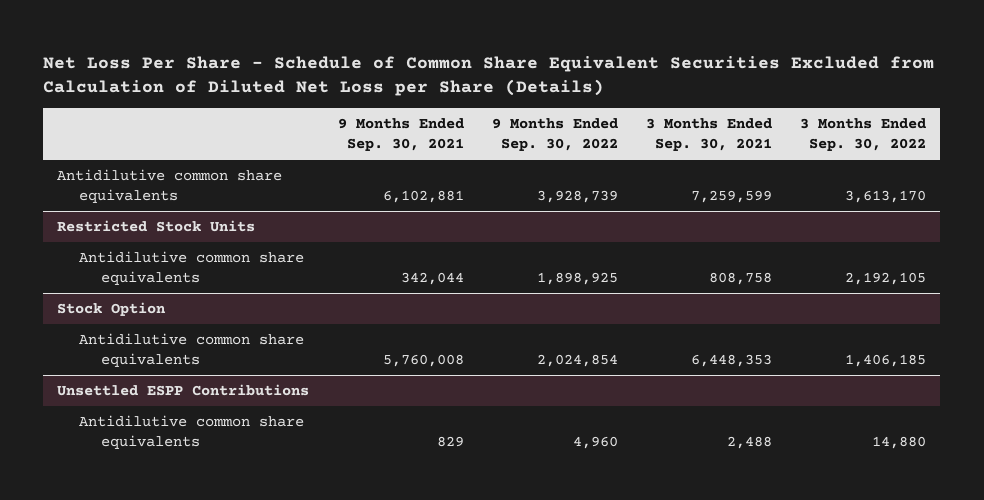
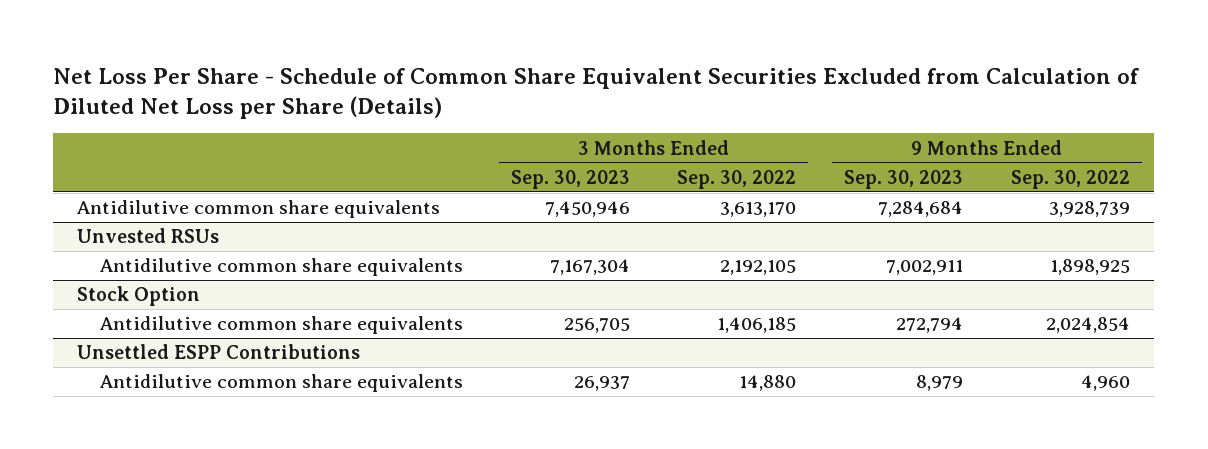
[337,117,464,152] 9 Months Ended Sep. 30, 2021 -> none
[646,117,773,152] 3 Months Ended Sep. 30, 2021 -> none
none -> [510,169,630,189] Sep. 30, 2023
none -> [844,169,964,189] Sep. 30, 2023
[57,220,256,233] Restricted Stock Units -> [77,228,220,244] Unvested RSUs

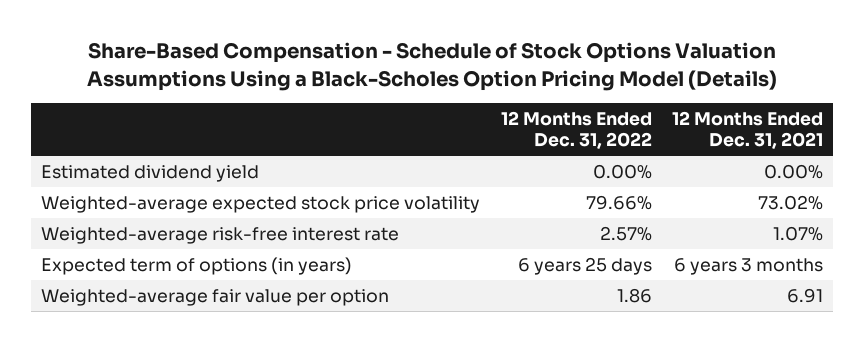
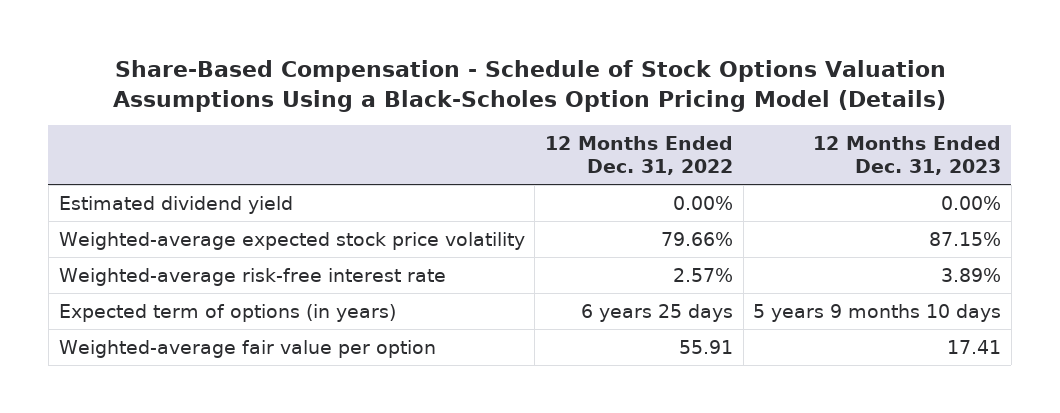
[671,110,823,150] 12 Months Ended Dec. 31, 2021 -> none
none -> [813,136,1002,175] 12 Months Ended Dec. 31, 2023
[616,287,652,303] 1.86 -> [678,339,733,354] 55.91

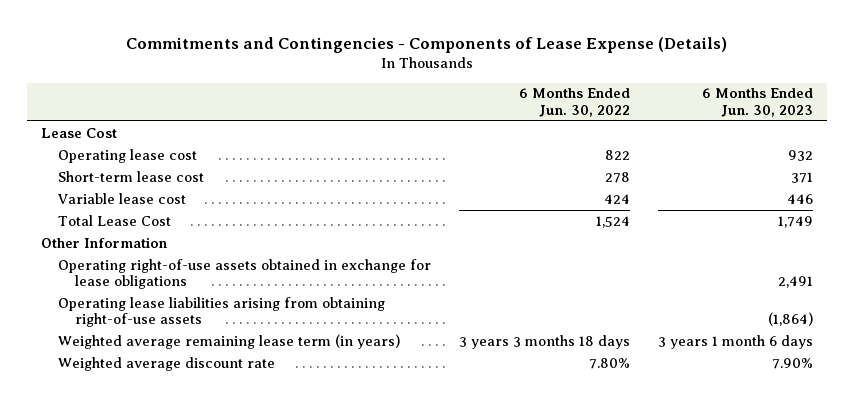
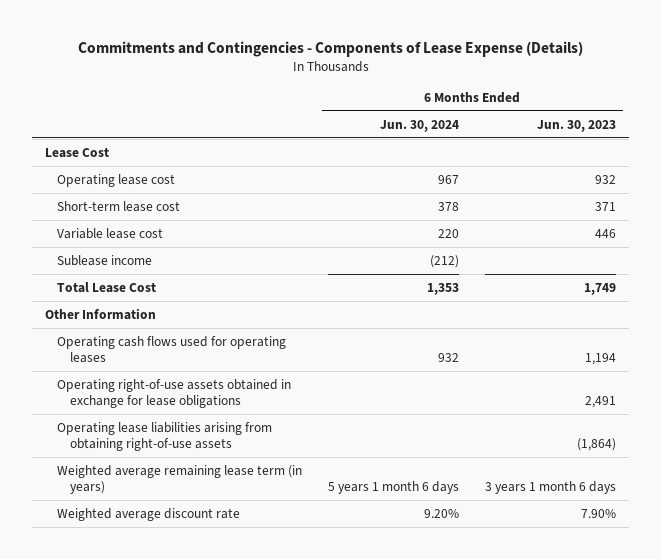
[518,88,630,117] 6 Months Ended Jun. 30, 2022 -> none
none -> [380,119,460,132] Jun. 30, 2024
none -> [57,254,153,266] Sublease income
none -> [57,335,287,363] Operating cash flows used for operating leases

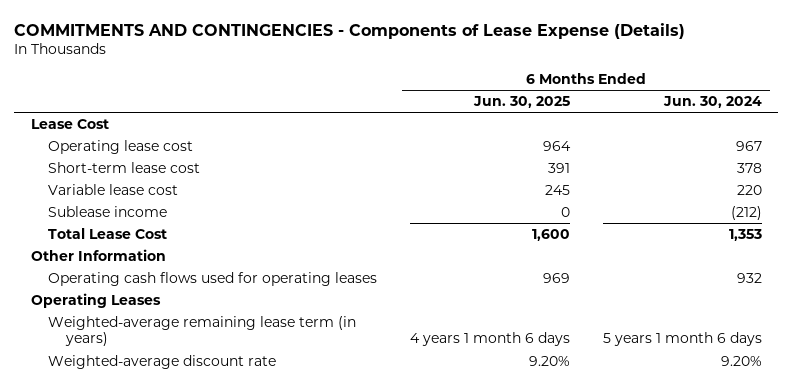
[77,40,583,57] Commitments and Contingencies - Components of Lease Expense (Details) -> [14,22,686,39] COMMITMENTS AND CONTINGENCIES - Components of Lease Expense (Details)
[537,119,617,132] Jun. 30, 2023 -> none
none -> [472,95,570,108] Jun. 30, 2025
[57,378,292,408] Operating right-of-use assets obtained in exchange for lease obligations -> none
[57,421,273,451] Operating lease liabilities arising from obtaining right-of-use assets -> none
none -> [30,292,161,308] Operating Leases
[57,464,303,494] Weighted average remaining lease term (in years) -> [48,315,357,347] Weighted-average remaining lease term (in years)
[57,507,241,521] Weighted average discount rate -> [48,354,277,369] Weighted-average discount rate

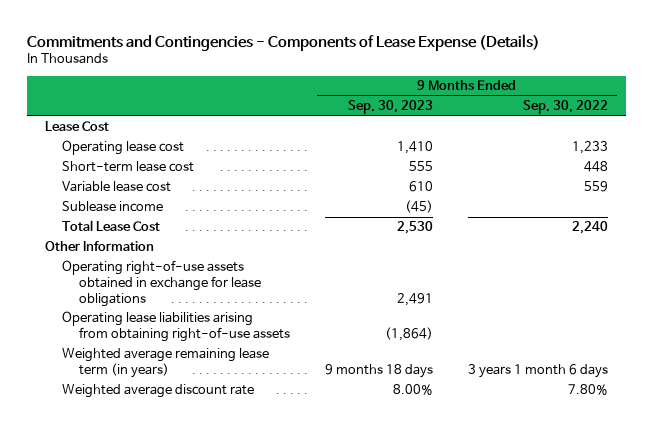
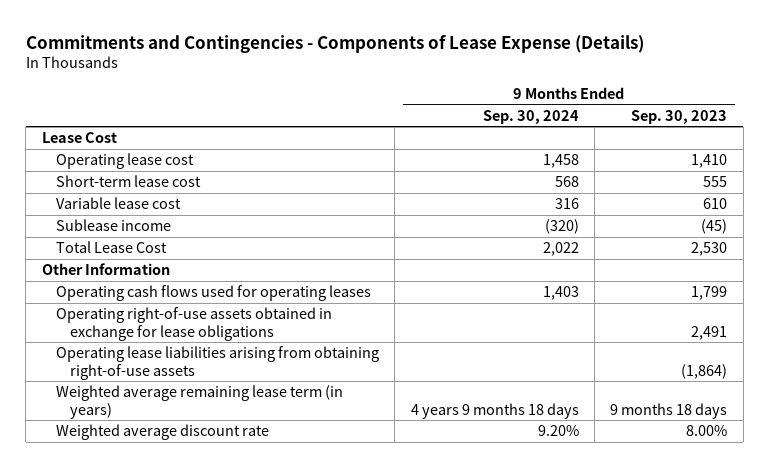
[523,100,609,115] Sep. 30, 2022 -> none
none -> [482,110,579,125] Sep. 30, 2024
none -> [55,285,371,302] Operating cash flows used for operating leases

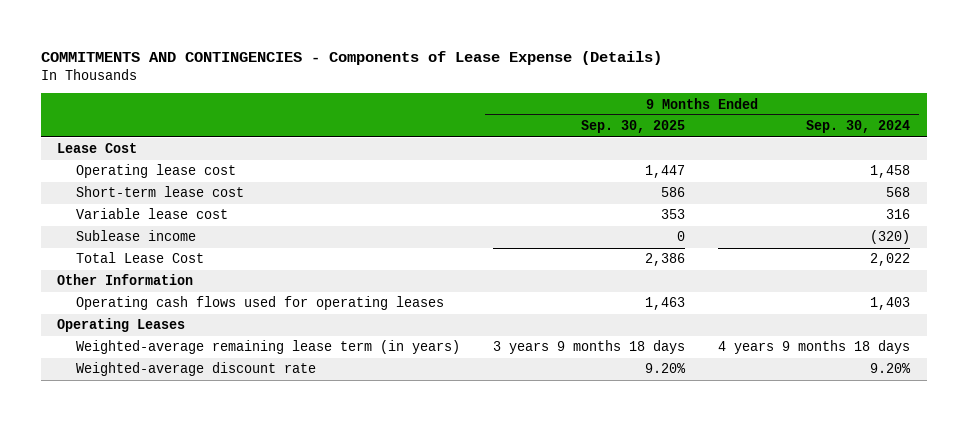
[25,34,644,53] Commitments and Contingencies - Components of Lease Expense (Details) -> [40,50,662,65] COMMITMENTS AND CONTINGENCIES - Components of Lease Expense (Details)
[631,110,728,125] Sep. 30, 2023 -> none
none -> [581,120,686,134] Sep. 30, 2025
[55,307,332,341] Operating right-of-use assets obtained in exchange for lease obligations -> none
[55,346,379,380] Operating lease liabilities arising from obtaining right-of-use assets -> none
none -> [57,318,186,333] Operating Leases
[55,385,343,419] Weighted average remaining lease term (in years) -> [76,340,461,355] Weighted-average remaining lease term (in years)
[55,424,269,441] Weighted average discount rate -> [76,362,317,377] Weighted-average discount rate

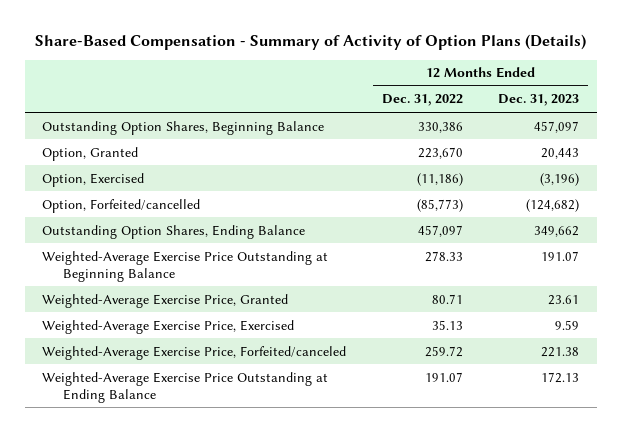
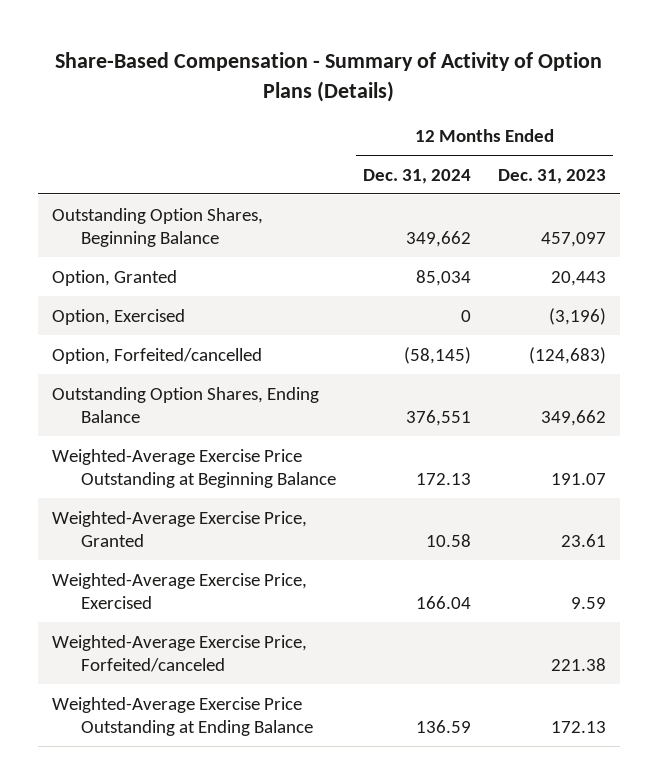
[381,94,463,107] Dec. 31, 2022 -> none
none -> [363,168,472,184] Dec. 31, 2024
[526,198,580,212] (124,682) -> [529,346,607,364] (124,683)

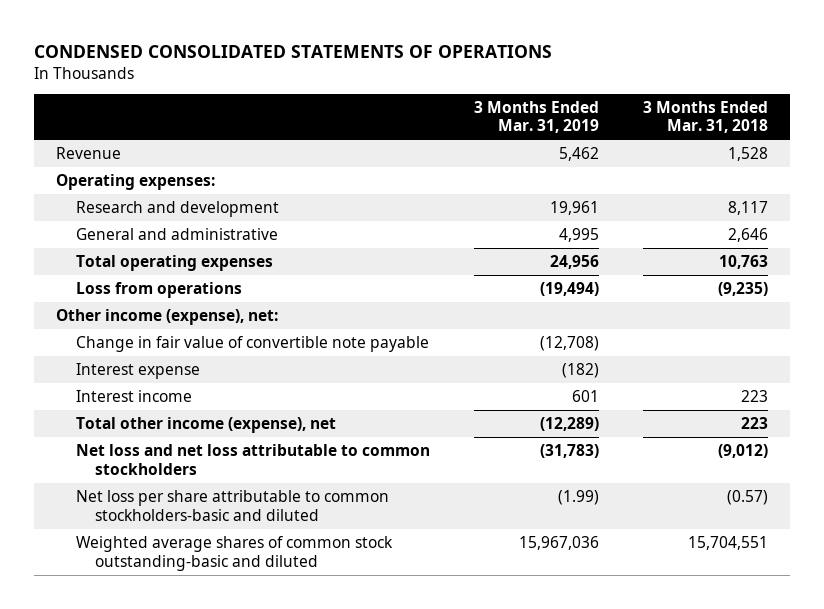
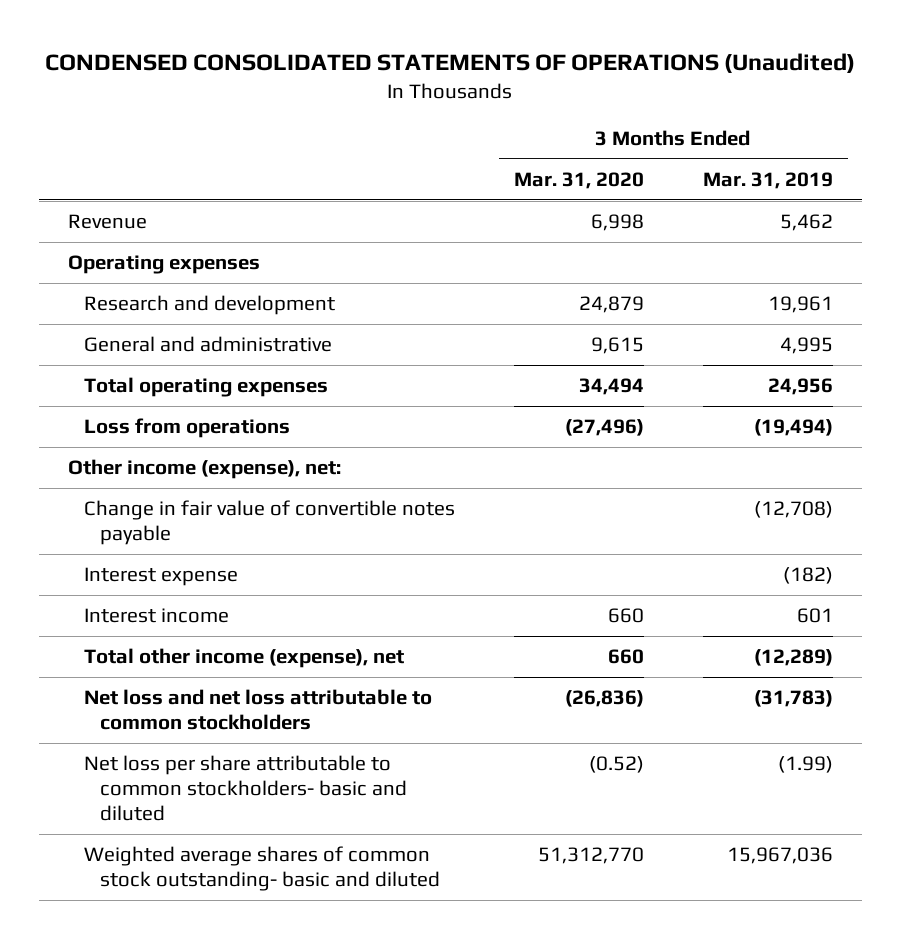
[34,45,553,59] CONDENSED CONSOLIDATED STATEMENTS OF OPERATIONS -> [45,53,856,74] CONDENSED CONSOLIDATED STATEMENTS OF OPERATIONS (Unaudited)
[642,100,768,134] 3 Months Ended Mar. 31, 2018 -> none
none -> [513,171,644,189] Mar. 31, 2020
[56,173,216,190] Operating expenses: -> [67,255,260,275] Operating expenses
[75,335,429,352] Change in fair value of convertible note payable -> [84,500,456,546] Change in fair value of convertible notes payable
[75,489,389,521] Net loss per share attributable to common stockholders-basic and diluted -> [84,755,408,822] Net loss per share attributable to common stockholders- basic and diluted
[75,535,393,571] Weighted average shares of common stock outstanding-basic and diluted -> [84,846,441,892] Weighted average shares of common stock outstanding- basic and diluted

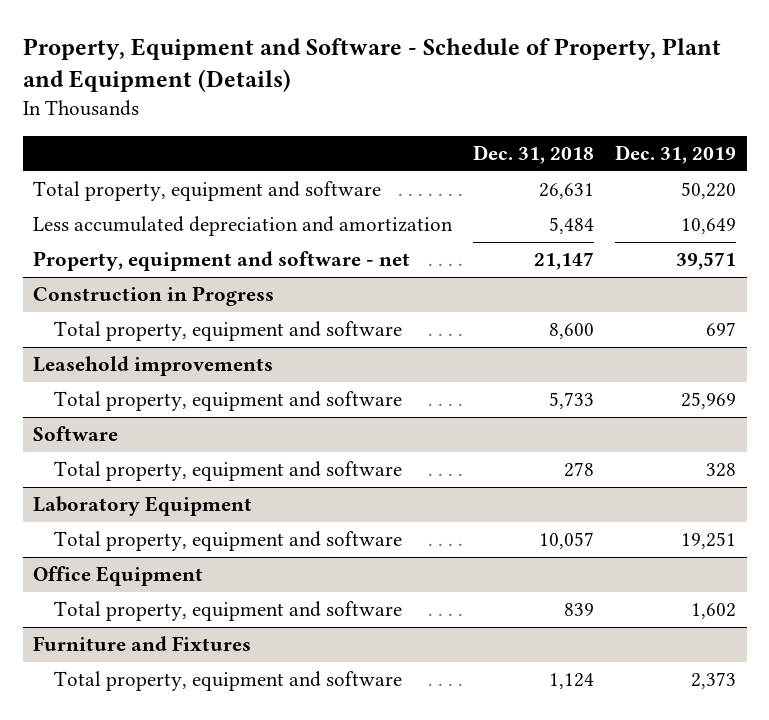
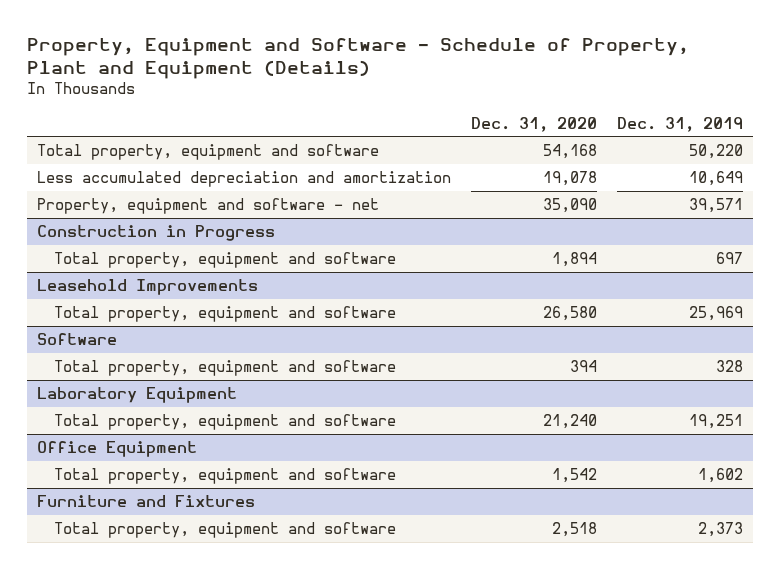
[473,145,595,165] Dec. 31, 2018 -> none
none -> [470,116,597,132] Dec. 31, 2020
[33,356,274,377] Leasehold improvements -> [37,279,259,296] Leasehold Improvements

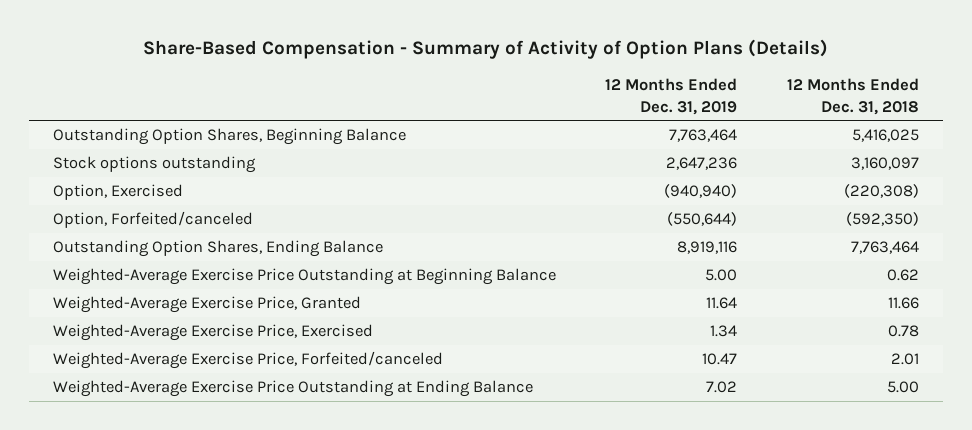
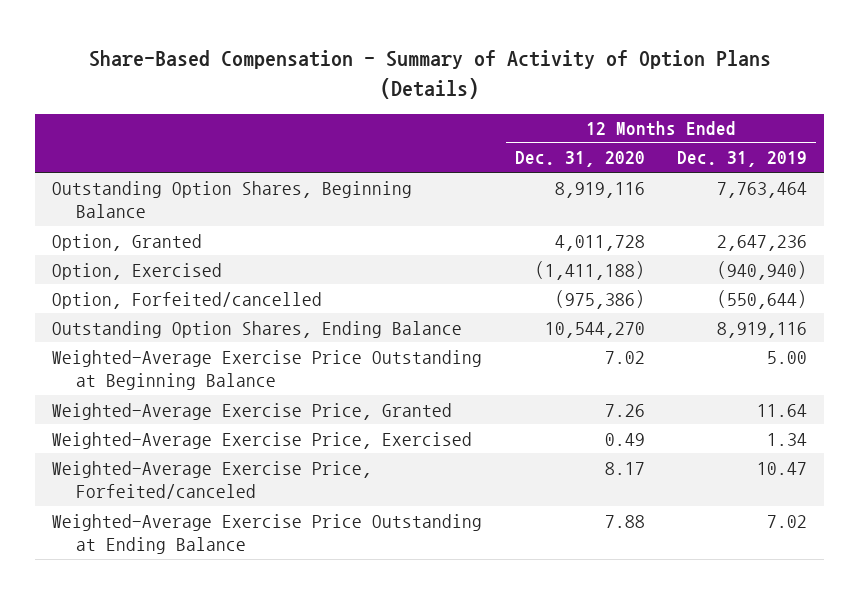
[786,78,919,115] 12 Months Ended Dec. 31, 2018 -> none
none -> [514,151,645,168] Dec. 31, 2020
[53,156,257,174] Stock options outstanding -> [51,233,202,251] Option, Granted
[53,211,254,229] Option, Forfeited/canceled -> [51,291,322,309] Option, Forfeited/cancelled

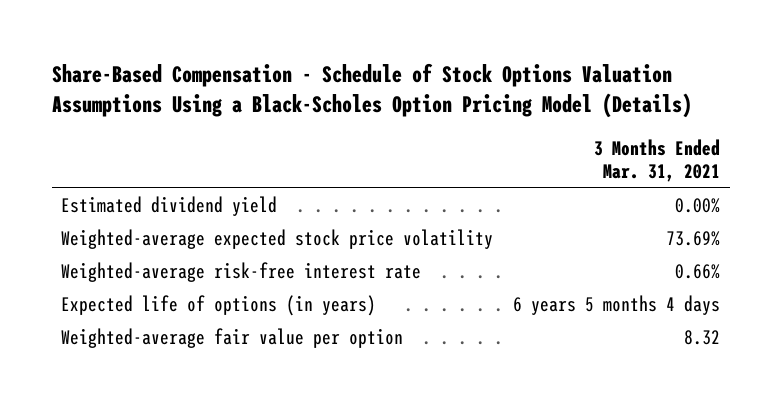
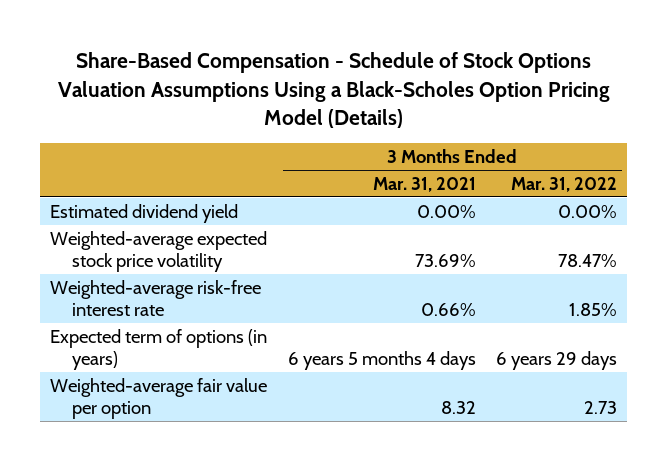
none -> [511,177,618,193] Mar. 31, 2022
[61,295,377,317] Expected life of options (in years) -> [50,328,268,371] Expected term of options (in years)

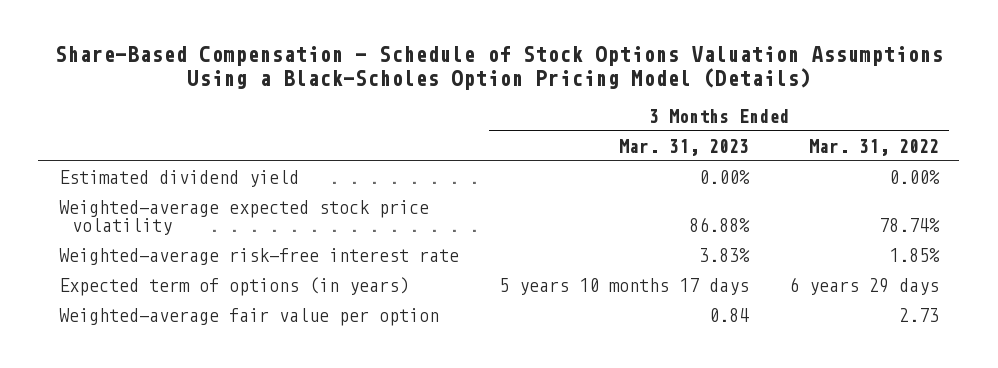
[372,177,476,193] Mar. 31, 2021 -> none
none -> [618,138,749,156] Mar. 31, 2023
[558,254,618,268] 78.47% -> [879,217,941,232] 78.74%

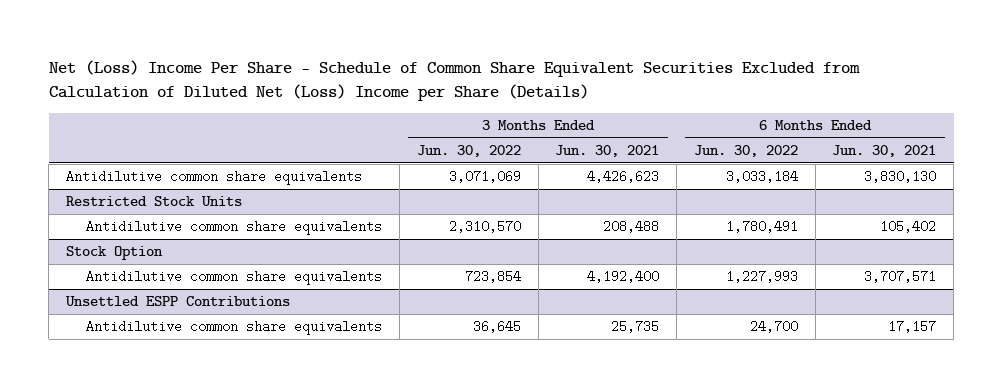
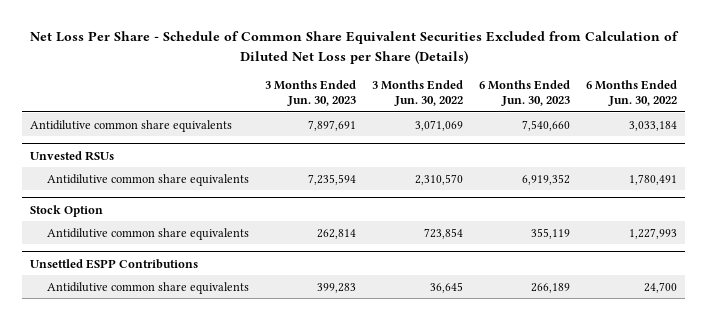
[48,59,860,102] Net (Loss) Income Per Share - Schedule of Common Share Equivalent Securities Excluded from Calculation of Diluted Net (Loss) Income per Share (Details) -> [29,31,679,64] Net Loss Per Share - Schedule of Common Share Equivalent Securities Excluded from Calculation of Diluted Net Loss per Share (Details)
[555,145,660,158] Jun. 30, 2021 -> none
[832,145,937,158] Jun. 30, 2021 -> none
none -> [265,79,357,107] 3 Months Ended Jun. 30, 2023
none -> [479,79,571,107] 6 Months Ended Jun. 30, 2023
[65,196,242,207] Restricted Stock Units -> [30,150,115,161] Unvested RSUs

